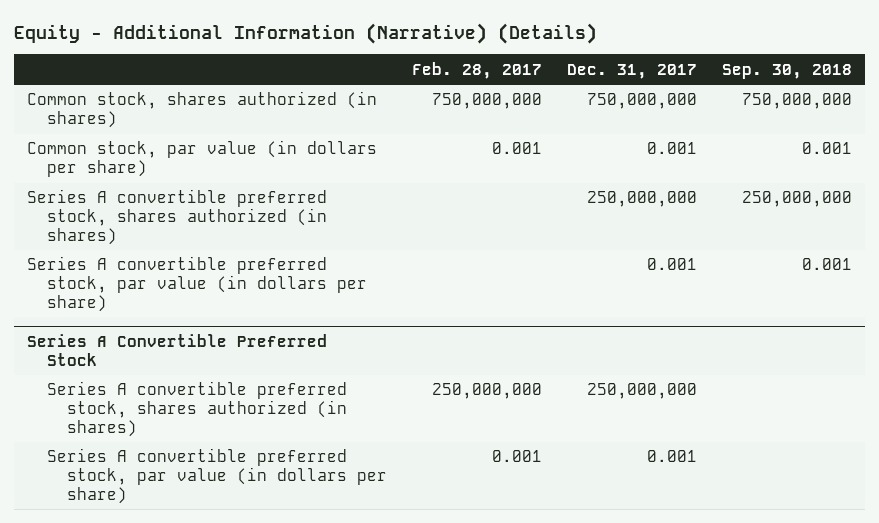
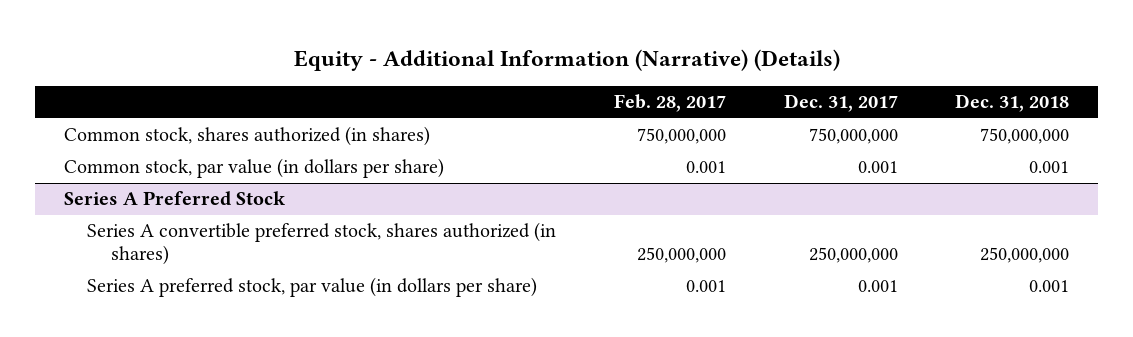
[721,63,852,79] Sep. 30, 2018 -> none
none -> [955,94,1070,113] Dec. 31, 2018
[26,189,327,245] Series A convertible preferred stock, shares authorized (in shares) -> none
[26,256,367,312] Series A convertible preferred stock, par value (in dollars per share) -> none
[26,333,327,366] Series A Convertible Preferred Stock -> [63,191,286,207] Series A Preferred Stock
[46,448,387,504] Series A convertible preferred stock, par value (in dollars per share) -> [87,277,538,298] Series A preferred stock, par value (in dollars per share)

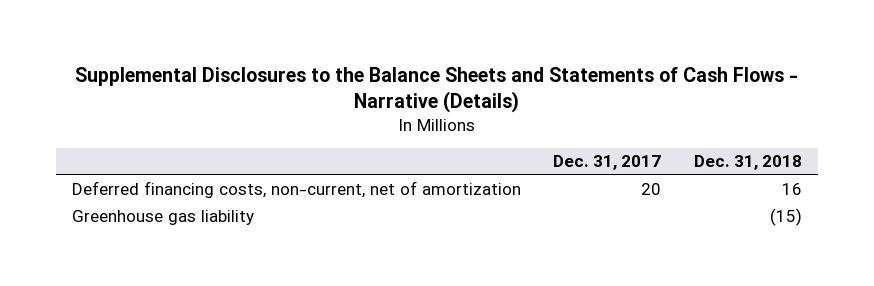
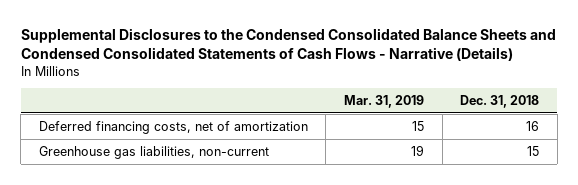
[74,66,798,113] Supplemental Disclosures to the Balance Sheets and Statements of Cash Flows - Narrative (Details) -> [20,27,556,61] Supplemental Disclosures to the Condensed Consolidated Balance Sheets and Condensed Consolidated Statements of Cash Flows - Narrative (Details)
[553,155,662,171] Dec. 31, 2017 -> none
none -> [343,94,424,108] Mar. 31, 2019
[71,181,521,199] Deferred financing costs, non-current, net of amortization -> [38,120,308,134] Deferred financing costs, net of amortization
[71,210,254,226] Greenhouse gas liability -> [38,145,269,159] Greenhouse gas liabilities, non-current
[770,208,803,227] (15) -> [527,145,540,156] 15

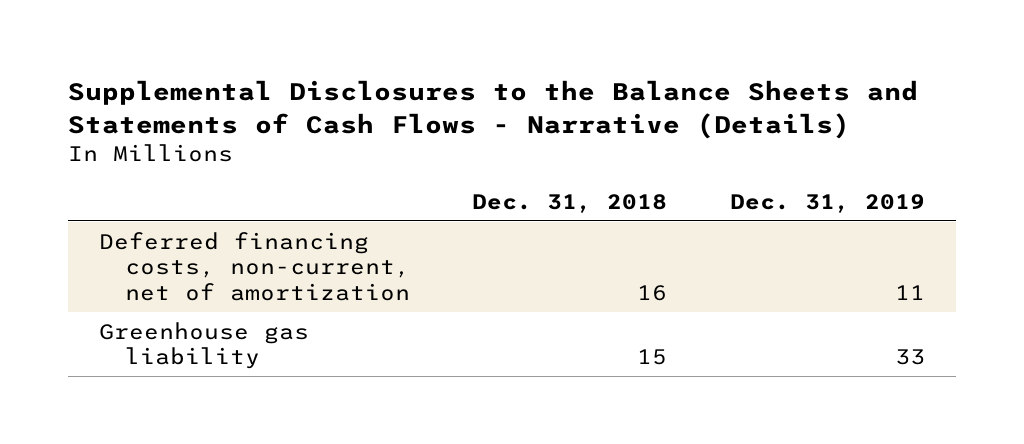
[20,27,556,61] Supplemental Disclosures to the Condensed Consolidated Balance Sheets and Condensed Consolidated Statements of Cash Flows - Narrative (Details) -> [67,80,918,139] Supplemental Disclosures to the Balance Sheets and Statements of Cash Flows - Narrative (Details)
[343,94,424,108] Mar. 31, 2019 -> none
none -> [729,193,925,213] Dec. 31, 2019
[38,120,308,134] Deferred financing costs, net of amortization -> [98,231,410,301] Deferred financing costs, non-current, net of amortization
[38,145,269,159] Greenhouse gas liabilities, non-current -> [98,321,309,370] Greenhouse gas liability

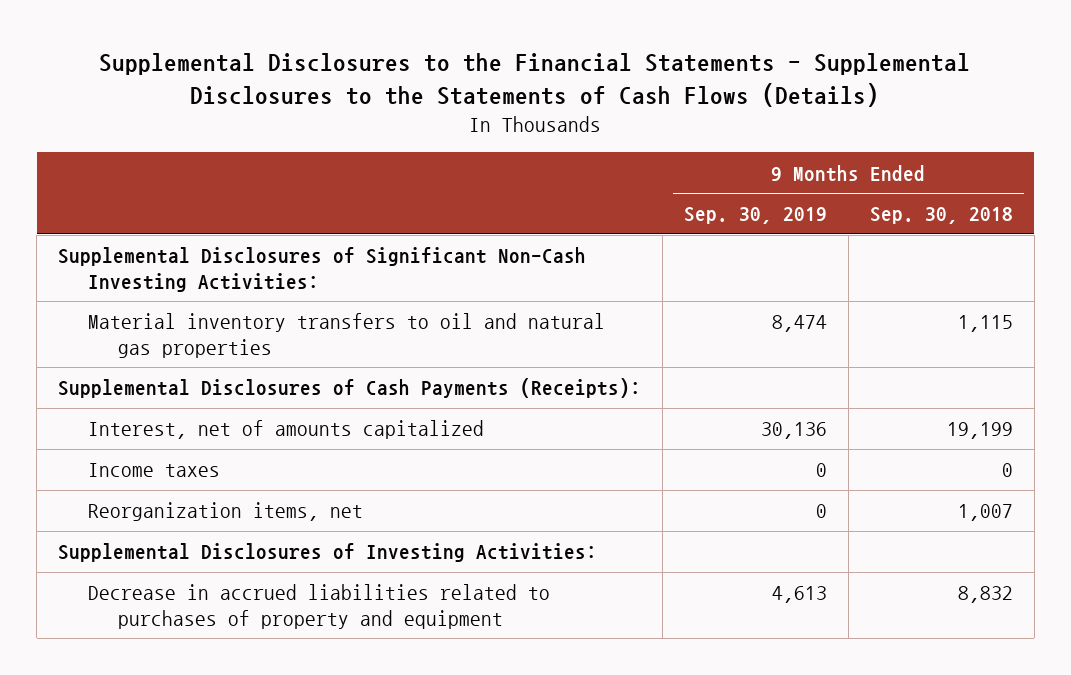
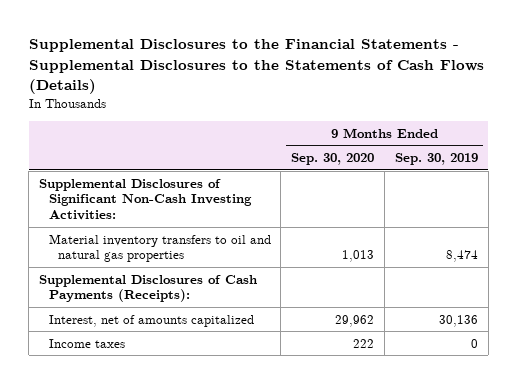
[869,207,1013,225] Sep. 30, 2018 -> none
none -> [291,153,375,166] Sep. 30, 2020
[87,502,363,522] Reorganization items, net -> none
[58,543,598,563] Supplemental Disclosures of Investing Activities: -> none
[87,584,550,629] Decrease in accrued liabilities related to purchases of property and equipment -> none

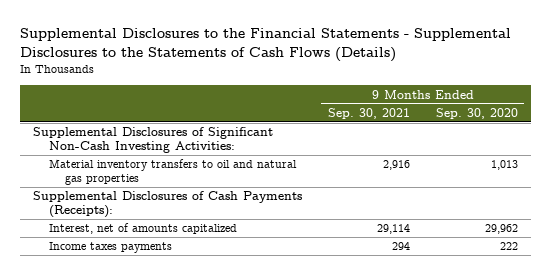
[394,153,478,166] Sep. 30, 2019 -> none
none -> [327,107,410,119] Sep. 30, 2021
[48,338,125,348] Income taxes -> [48,242,172,254] Income taxes payments

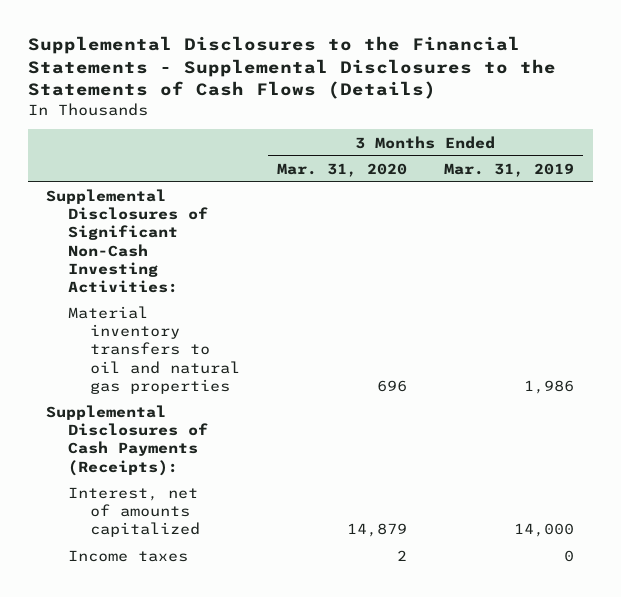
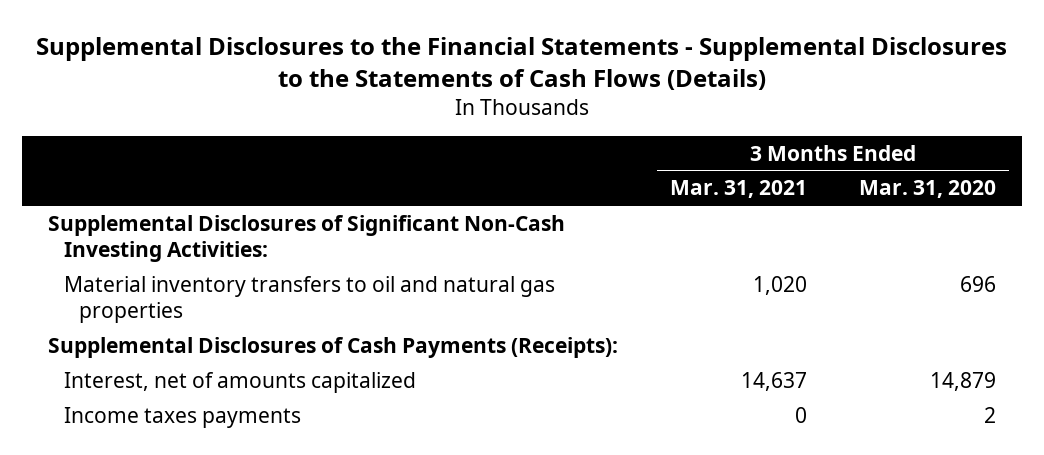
[444,162,575,177] Mar. 31, 2019 -> none
none -> [670,180,808,199] Mar. 31, 2021
[68,550,189,563] Income taxes -> [63,406,301,428] Income taxes payments

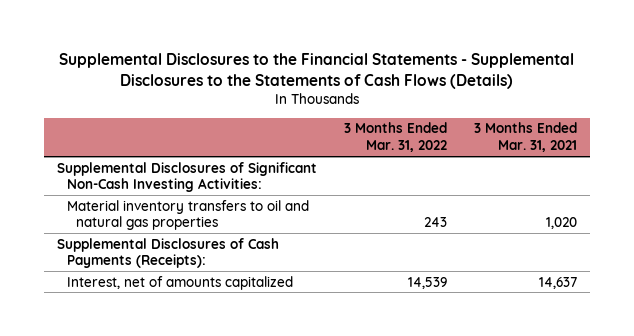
[858,180,996,199] Mar. 31, 2020 -> none
none -> [343,122,447,153] 3 Months Ended Mar. 31, 2022
[63,406,301,428] Income taxes payments -> none

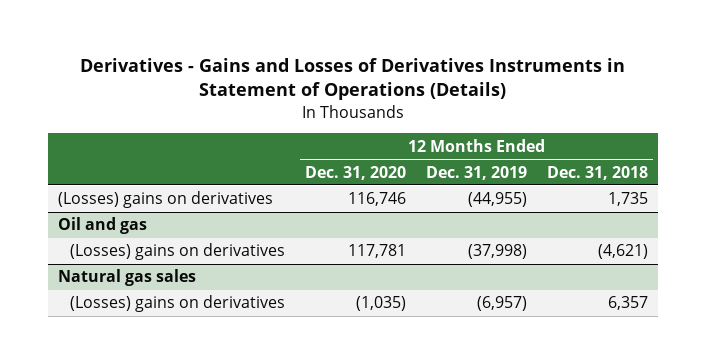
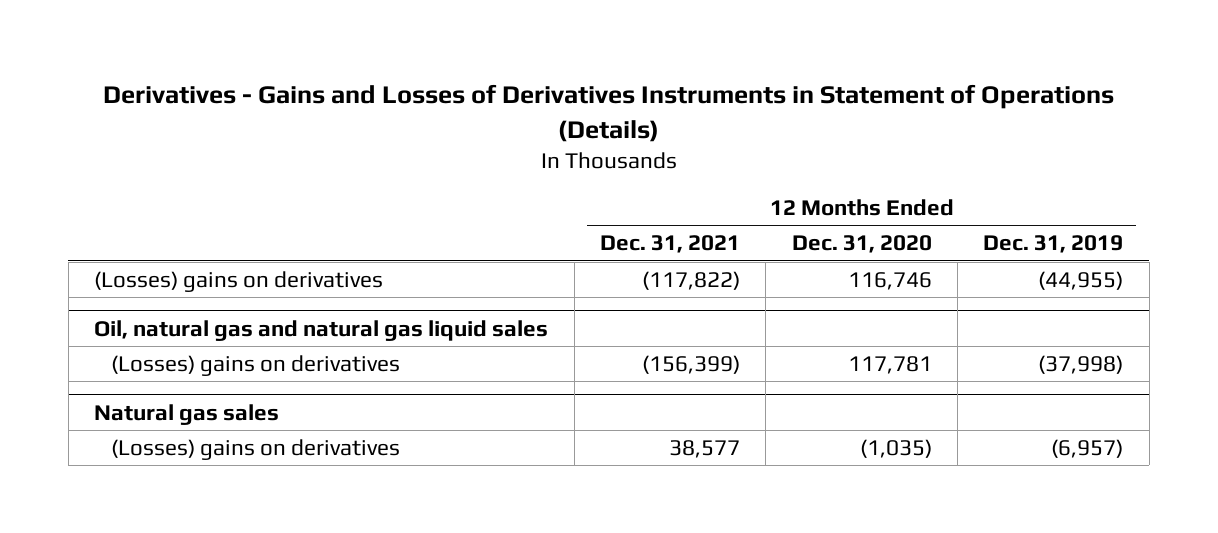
[546,165,648,180] Dec. 31, 2018 -> none
none -> [599,235,740,254] Dec. 31, 2021
[57,217,147,235] Oil and gas -> [94,319,549,341] Oil, natural gas and natural gas liquid sales

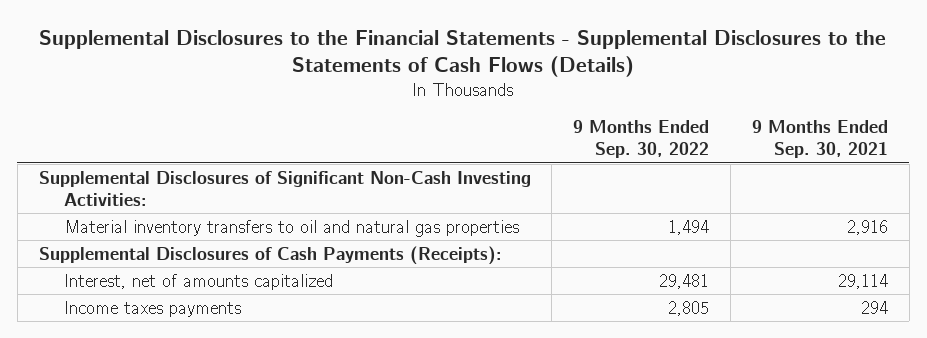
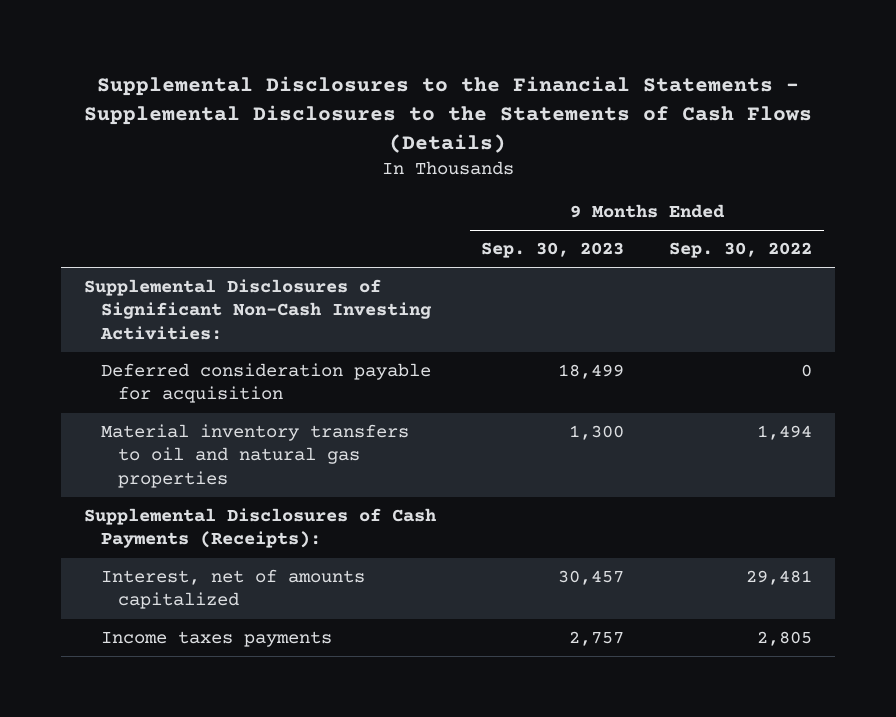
[751,120,888,159] 9 Months Ended Sep. 30, 2021 -> none
none -> [481,242,625,259] Sep. 30, 2023
none -> [101,363,432,404] Deferred consideration payable for acquisition

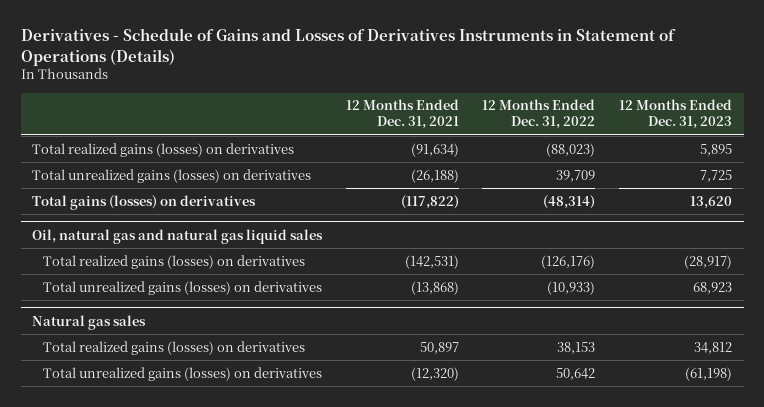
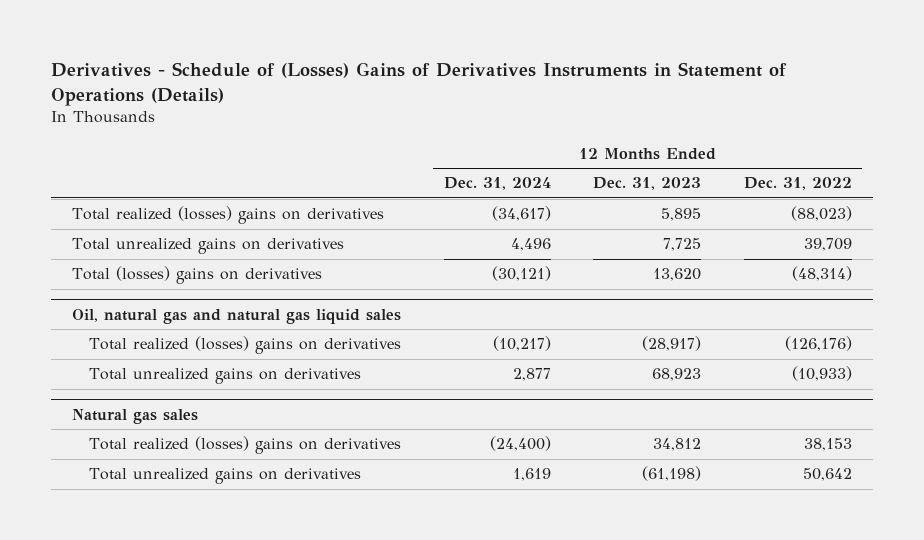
[20,28,676,66] Derivatives - Schedule of Gains and Losses of Derivatives Instruments in Statement of Operations (Details) -> [50,61,787,106] Derivatives - Schedule of (Losses) Gains of Derivatives Instruments in Statement of Operations (Details)
[345,99,459,130] 12 Months Ended Dec. 31, 2021 -> none
none -> [443,177,551,191] Dec. 31, 2024
[32,142,295,157] Total realized gains (losses) on derivatives -> [71,206,384,225] Total realized (losses) gains on derivatives
[32,168,312,183] Total unrealized gains (losses) on derivatives -> [71,238,344,255] Total unrealized gains on derivatives
[32,194,257,210] Total gains (losses) on derivatives -> [71,266,322,285] Total (losses) gains on derivatives
[42,254,305,269] Total realized gains (losses) on derivatives -> [89,336,402,355] Total realized (losses) gains on derivatives
[42,280,322,295] Total unrealized gains (losses) on derivatives -> [89,368,362,385] Total unrealized gains on derivatives
[42,340,305,355] Total realized gains (losses) on derivatives -> [89,436,402,455] Total realized (losses) gains on derivatives
[42,366,322,381] Total unrealized gains (losses) on derivatives -> [89,468,362,485] Total unrealized gains on derivatives

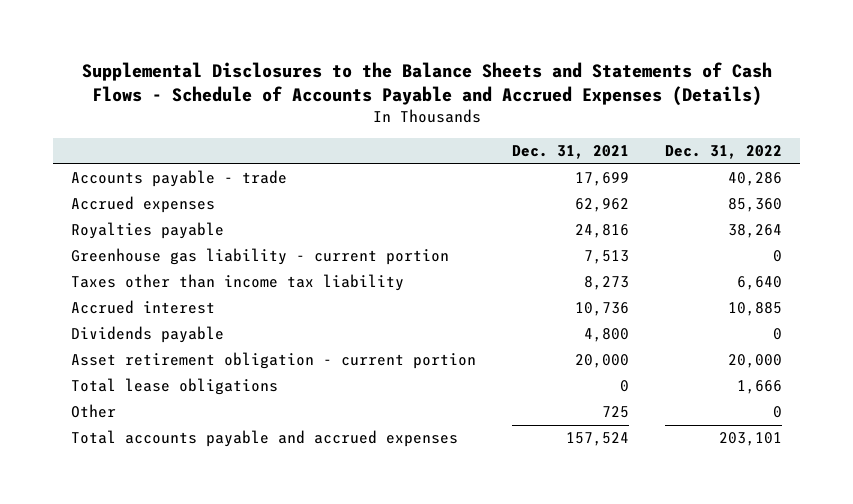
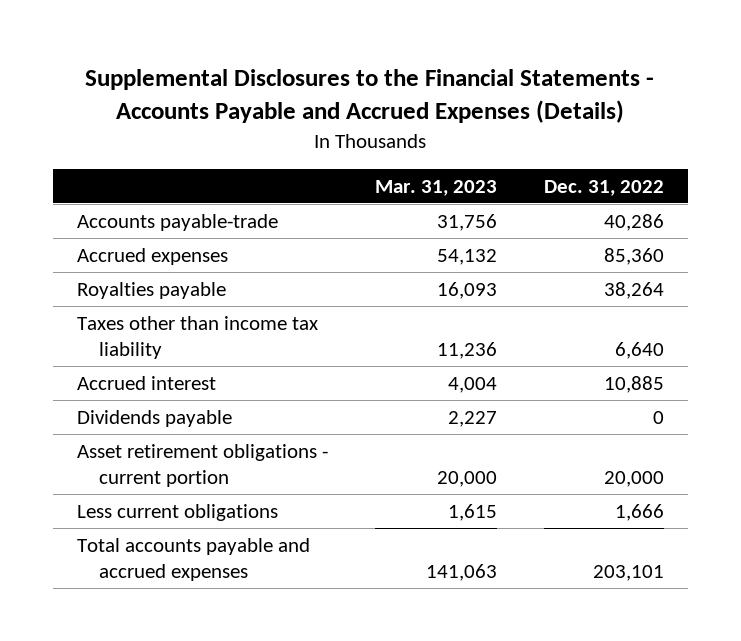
[81,61,772,107] Supplemental Disclosures to the Balance Sheets and Statements of Cash Flows - Schedule of Accounts Payable and Accrued Expenses (Details) -> [85,69,655,124] Supplemental Disclosures to the Financial Statements - Accounts Payable and Accrued Expenses (Details)
[512,145,630,160] Dec. 31, 2021 -> none
none -> [374,179,497,196] Mar. 31, 2023
[70,170,287,188] Accounts payable - trade -> [76,213,278,231] Accounts payable-trade
[70,248,449,266] Greenhouse gas liability - current portion -> none
[70,404,116,419] Other -> none
[70,352,476,370] Asset retirement obligation - current portion -> [76,443,328,487] Asset retirement obligations - current portion
[70,378,278,396] Total lease obligations -> [76,503,278,521] Less current obligations

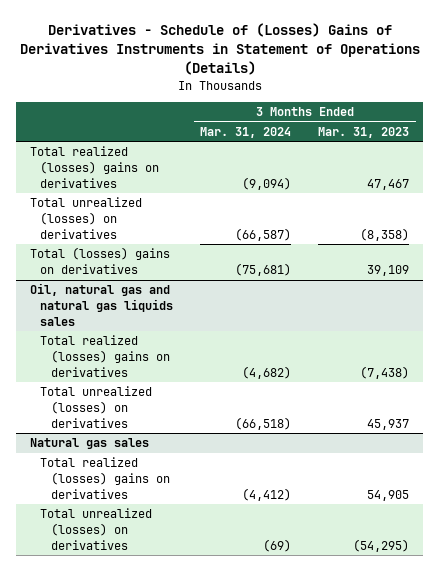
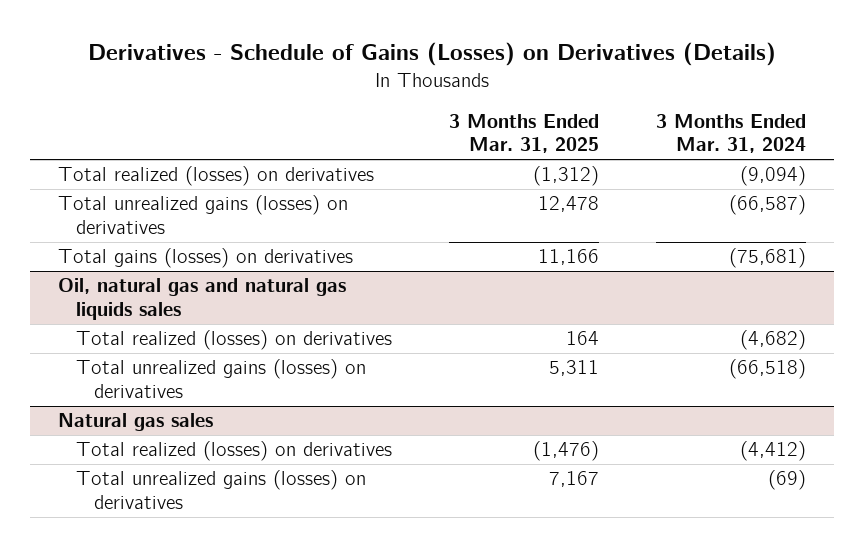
[19,23,420,76] Derivatives - Schedule of (Losses) Gains of Derivatives Instruments in Statement of Operations (Details) -> [87,42,776,67] Derivatives - Schedule of Gains (Losses) on Derivatives (Details)
[318,126,410,138] Mar. 31, 2023 -> none
none -> [448,113,599,154] 3 Months Ended Mar. 31, 2025
[29,146,160,188] Total realized (losses) gains on derivatives -> [58,166,375,187] Total realized (losses) on derivatives
[29,197,142,239] Total unrealized (losses) on derivatives -> [58,195,349,235] Total unrealized gains (losses) on derivatives
[29,247,170,275] Total (losses) gains on derivatives -> [58,248,354,269] Total gains (losses) on derivatives
[40,335,170,377] Total realized (losses) gains on derivatives -> [76,330,393,351] Total realized (losses) on derivatives
[40,386,153,428] Total unrealized (losses) on derivatives -> [76,359,367,399] Total unrealized gains (losses) on derivatives
[40,457,170,499] Total realized (losses) gains on derivatives -> [76,441,393,462] Total realized (losses) on derivatives
[40,508,153,550] Total unrealized (losses) on derivatives -> [76,470,367,510] Total unrealized gains (losses) on derivatives

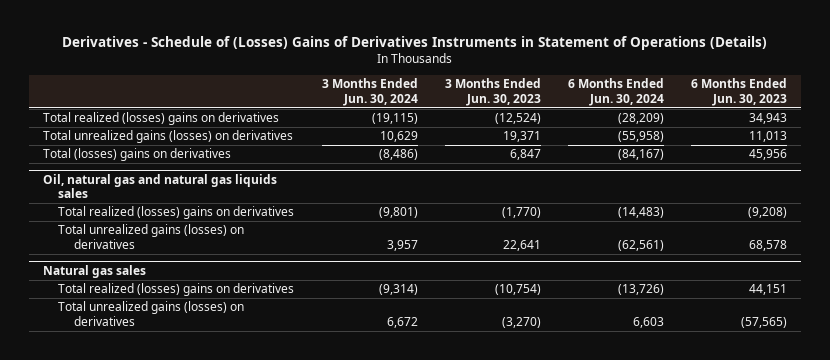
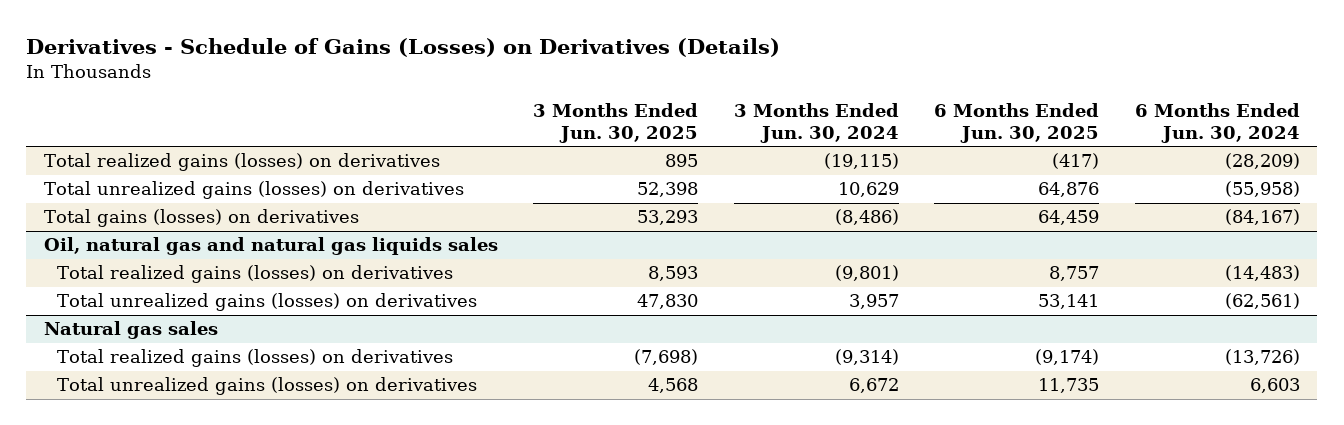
[62,36,768,51] Derivatives - Schedule of (Losses) Gains of Derivatives Instruments in Statement of Operations (Details) -> [26,38,781,58] Derivatives - Schedule of Gains (Losses) on Derivatives (Details)
[444,78,541,106] 3 Months Ended Jun. 30, 2023 -> none
[691,78,788,106] 6 Months Ended Jun. 30, 2023 -> none
none -> [533,102,699,144] 3 Months Ended Jun. 30, 2025
none -> [934,102,1100,144] 6 Months Ended Jun. 30, 2025
[42,112,279,126] Total realized (losses) gains on derivatives -> [43,153,440,172] Total realized gains (losses) on derivatives
[42,148,231,162] Total (losses) gains on derivatives -> [43,209,359,228] Total gains (losses) on derivatives
[58,206,295,220] Total realized (losses) gains on derivatives -> [57,265,454,284] Total realized gains (losses) on derivatives
[58,283,295,297] Total realized (losses) gains on derivatives -> [57,349,454,368] Total realized gains (losses) on derivatives

